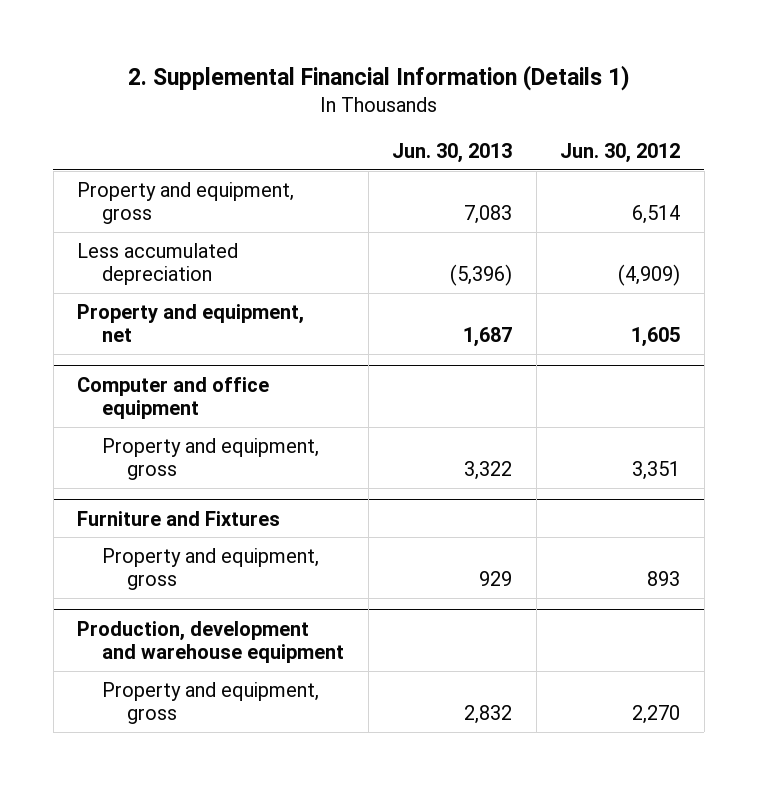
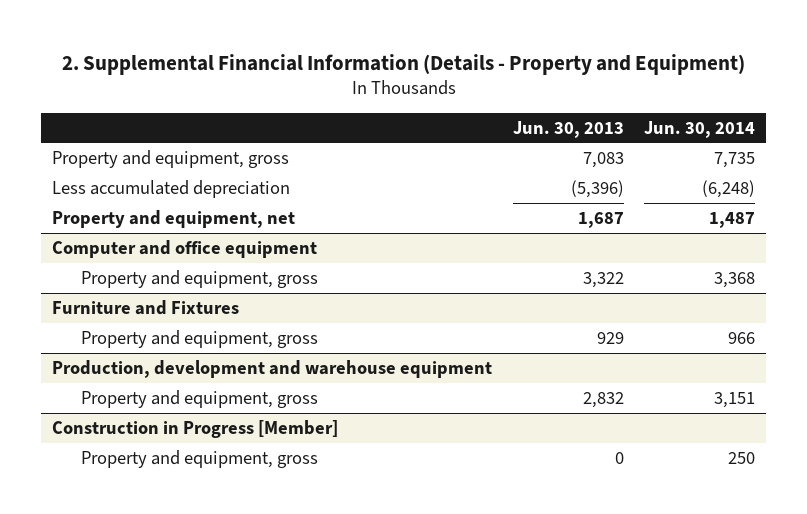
[127,64,630,91] 2. Supplemental Financial Information (Details 1) -> [61,53,745,75] 2. Supplemental Financial Information (Details - Property and Equipment)
[560,143,681,164] Jun. 30, 2012 -> none
none -> [644,120,756,138] Jun. 30, 2014
none -> [51,419,338,438] Construction in Progress [Member]
none -> [80,449,318,468] Property and equipment, gross

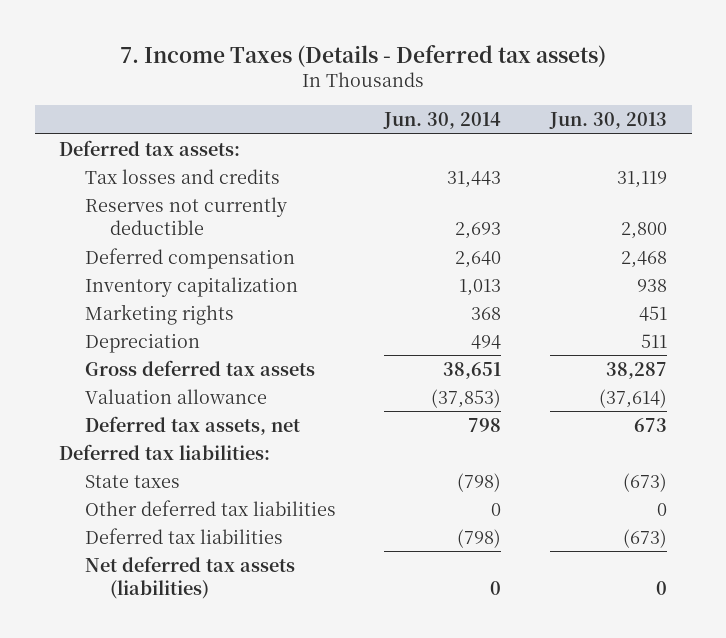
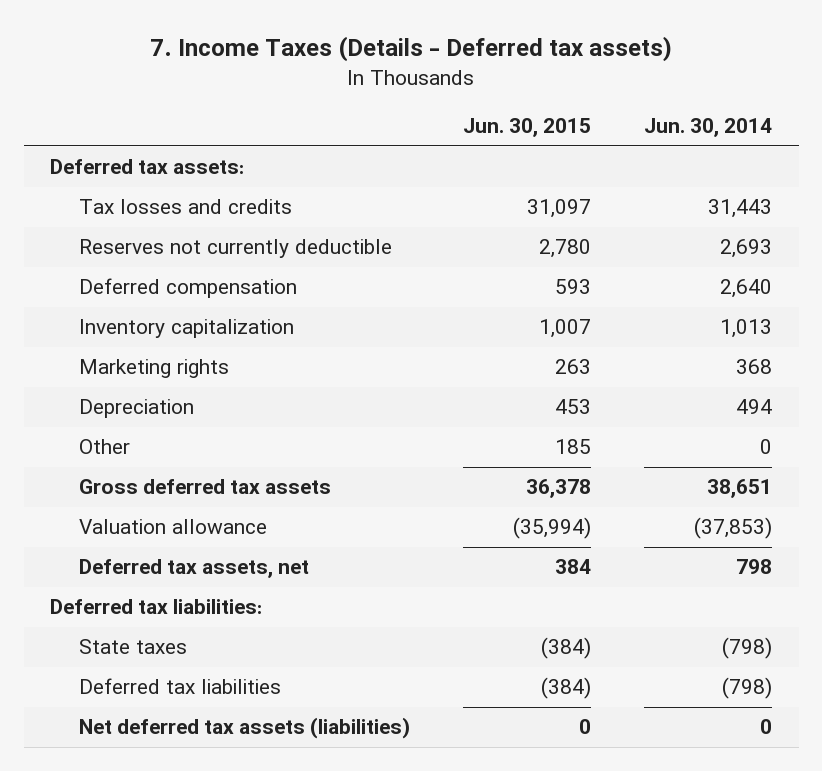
[549,112,668,130] Jun. 30, 2013 -> none
none -> [463,118,592,138] Jun. 30, 2015
none -> [79,439,131,455] Other
[84,499,336,516] Other deferred tax liabilities -> none

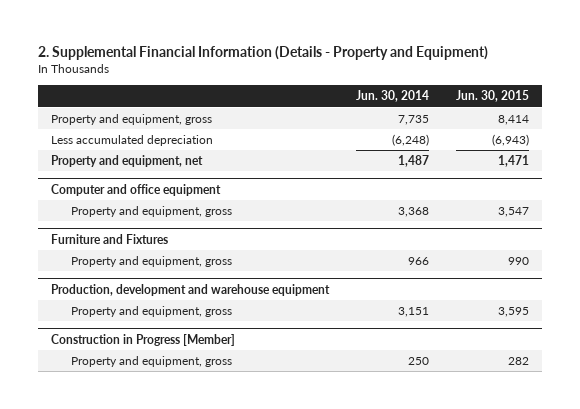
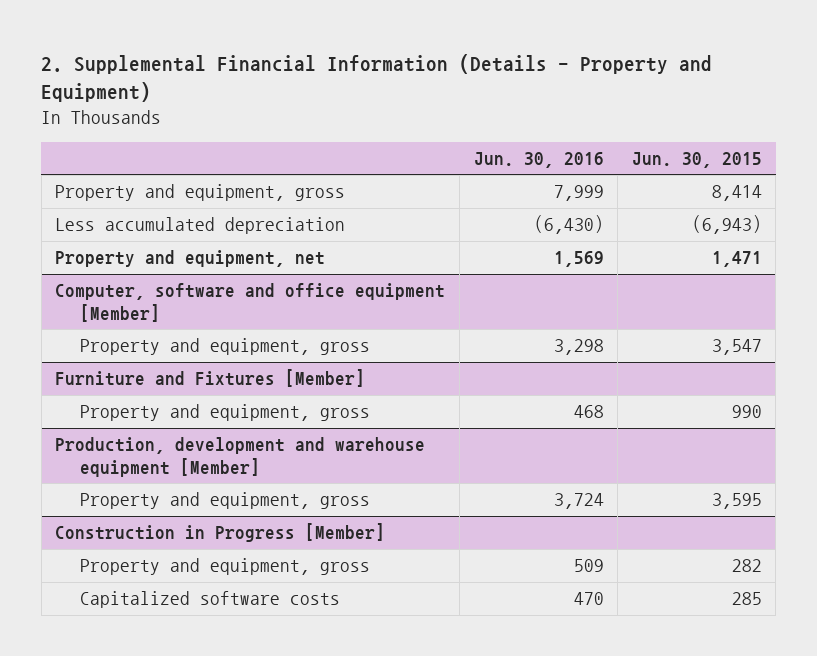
[355,90,429,103] Jun. 30, 2014 -> none
none -> [473,151,604,168] Jun. 30, 2016
[51,183,222,196] Computer and office equipment -> [55,283,446,322] Computer, software and office equipment [Member]
[51,233,169,244] Furniture and Fixtures -> [55,369,366,388] Furniture and Fixtures [Member]
[51,283,331,296] Production, development and warehouse equipment -> [55,437,426,477] Production, development and warehouse equipment [Member]
none -> [80,591,341,609] Capitalized software costs

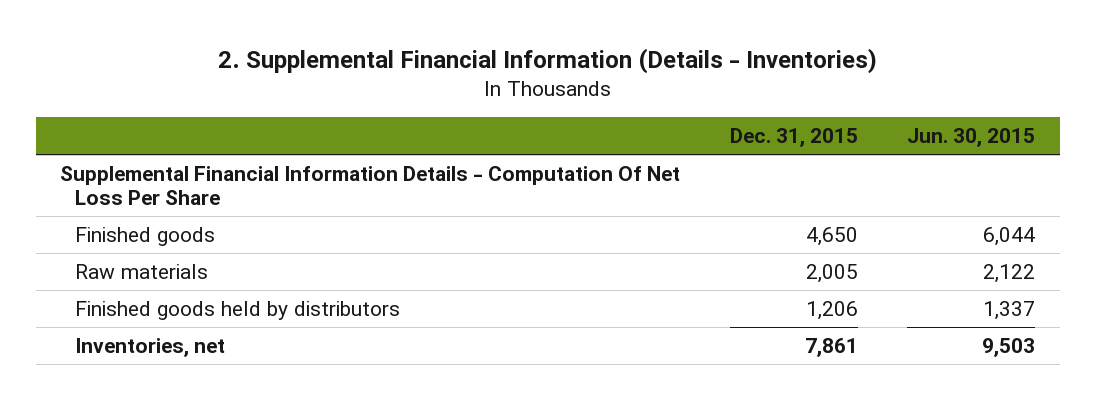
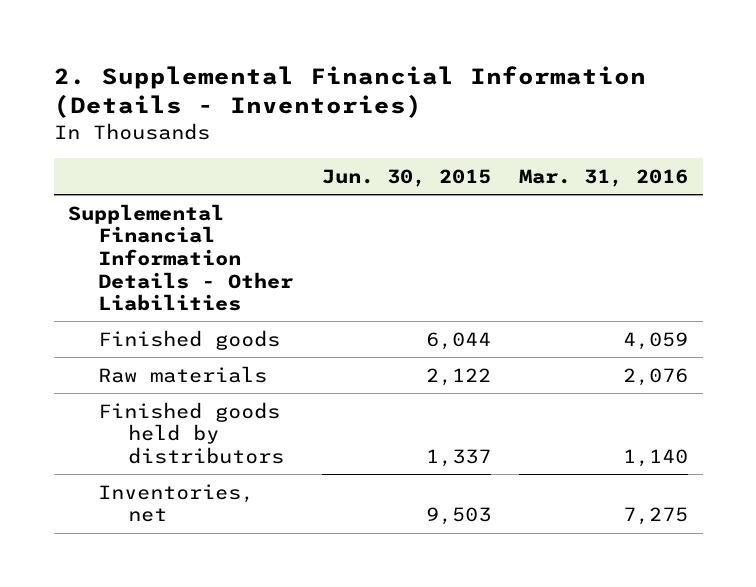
[729,127,858,147] Dec. 31, 2015 -> none
none -> [519,168,689,187] Mar. 31, 2016
[60,165,681,206] Supplemental Financial Information Details - Computation Of Net Loss Per Share -> [68,203,295,312] Supplemental Financial Information Details - Other Liabilities

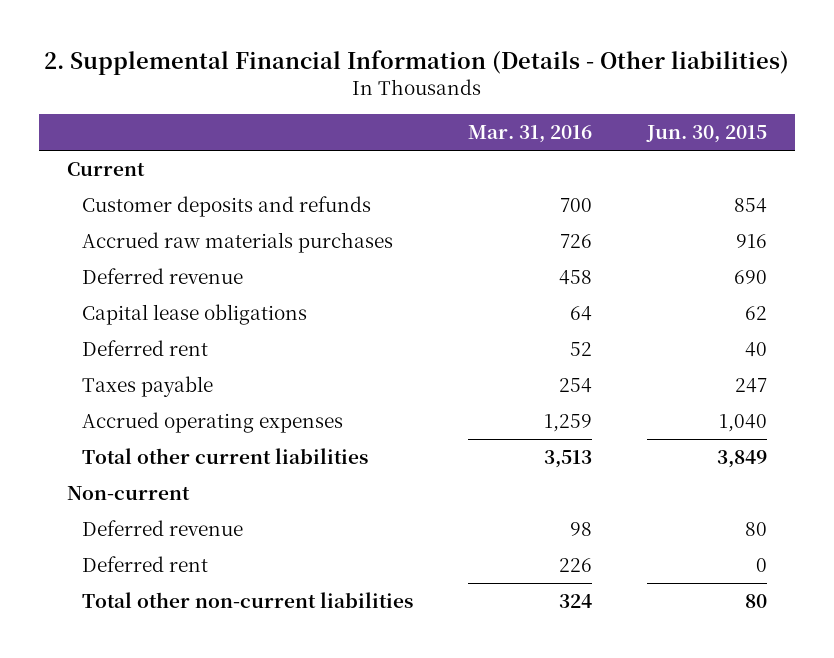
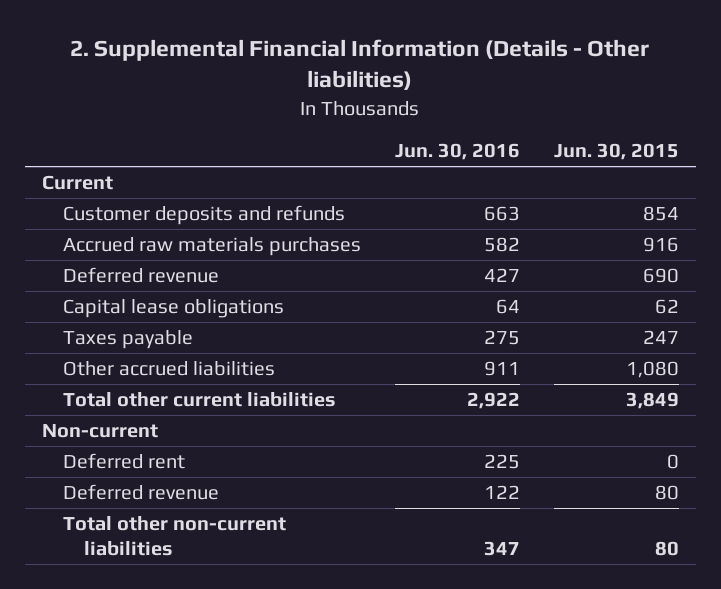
[468,125,593,144] Mar. 31, 2016 -> none
none -> [395,143,521,161] Jun. 30, 2016
[81,340,208,357] Deferred rent -> none
[81,412,343,434] Accrued operating expenses -> [63,361,276,377] Other accrued liabilities
[719,414,768,433] 1,040 -> [626,361,680,379] 1,080
[81,520,243,537] Deferred revenue -> [63,484,220,501] Deferred revenue

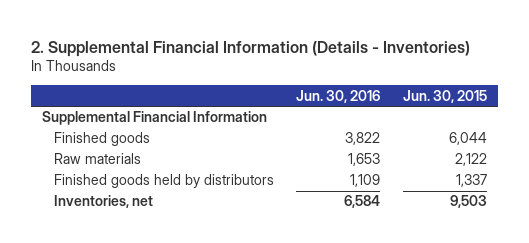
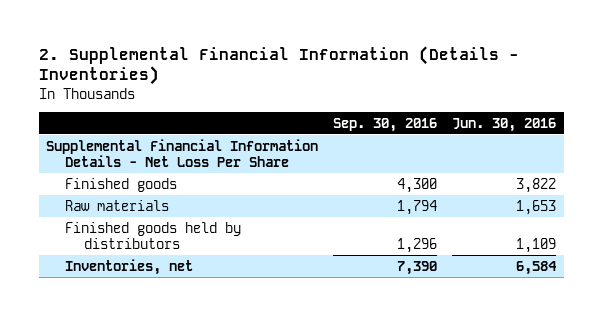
[402,89,487,103] Jun. 30, 2015 -> none
none -> [333,117,438,132] Sep. 30, 2016
[42,111,268,126] Supplemental Financial Information -> [46,138,319,167] Supplemental Financial Information Details - Net Loss Per Share

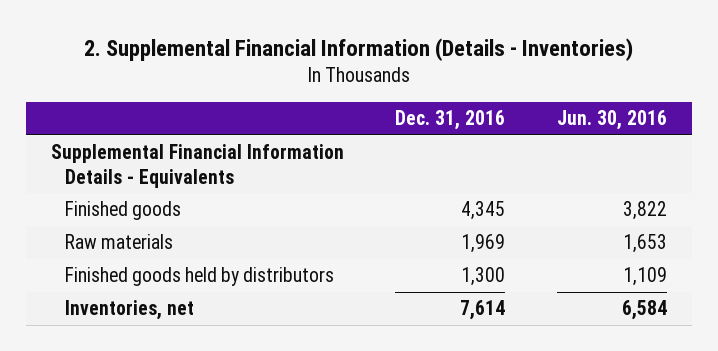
[333,117,438,132] Sep. 30, 2016 -> none
none -> [395,110,506,131] Dec. 31, 2016
[46,138,319,167] Supplemental Financial Information Details - Net Loss Per Share -> [51,144,345,188] Supplemental Financial Information Details - Equivalents

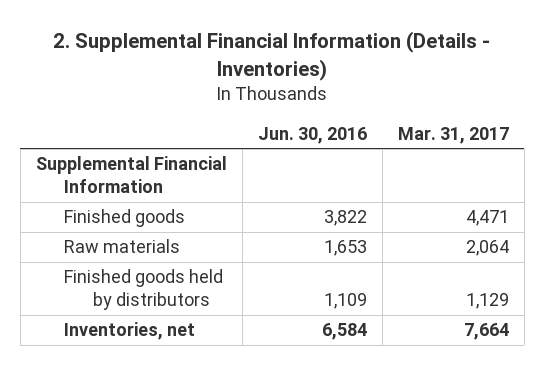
[395,110,506,131] Dec. 31, 2016 -> none
none -> [397,126,509,144] Mar. 31, 2017
[51,144,345,188] Supplemental Financial Information Details - Equivalents -> [35,156,227,193] Supplemental Financial Information

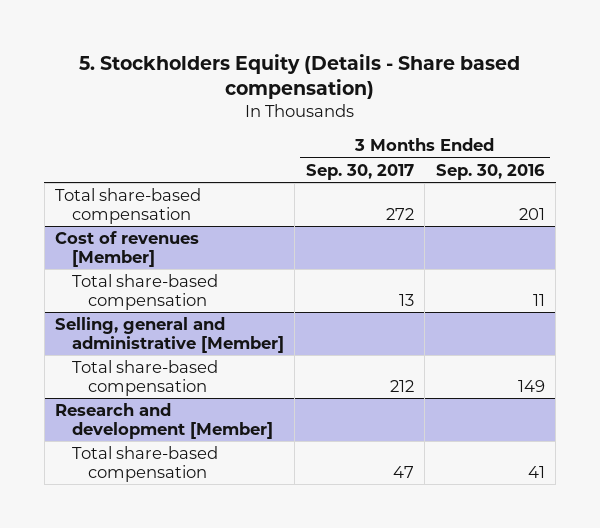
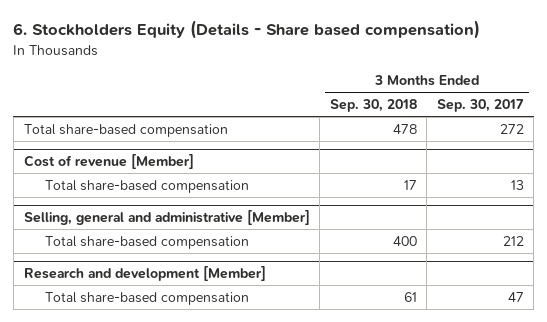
[79,53,521,100] 5. Stockholders Equity (Details - Share based compensation) -> [13,20,481,40] 6. Stockholders Equity (Details - Share based compensation)
[435,163,545,180] Sep. 30, 2016 -> none
none -> [329,99,417,113] Sep. 30, 2018
[55,230,200,267] Cost of revenues [Member] -> [23,153,194,169] Cost of revenue [Member]

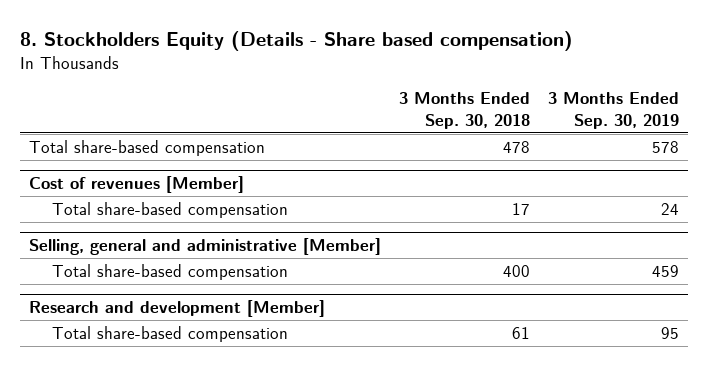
[13,20,481,40] 6. Stockholders Equity (Details - Share based compensation) -> [19,30,573,51] 8. Stockholders Equity (Details - Share based compensation)
[436,99,524,113] Sep. 30, 2017 -> none
none -> [547,92,679,129] 3 Months Ended Sep. 30, 2019
[23,153,194,169] Cost of revenue [Member] -> [28,176,244,194] Cost of revenues [Member]

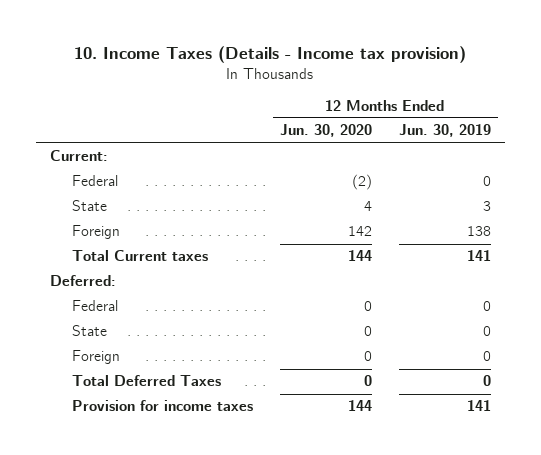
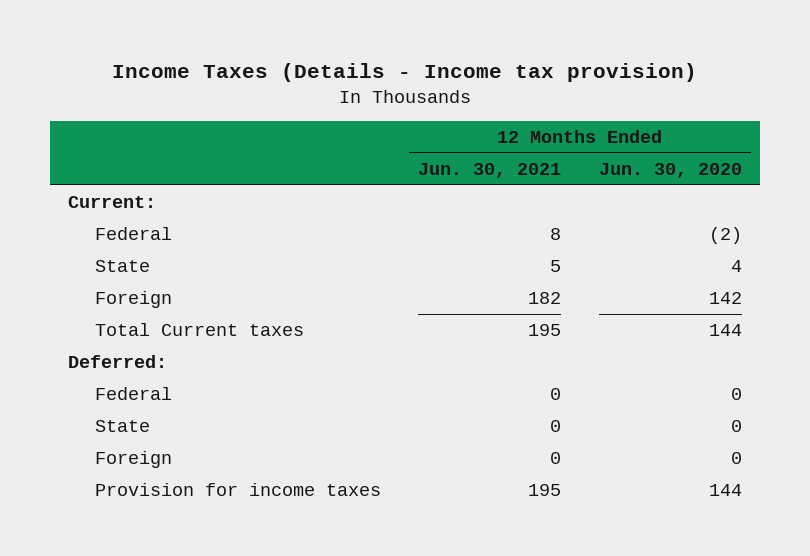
[74,46,467,64] 10. Income Taxes (Details - Income tax provision) -> [111,62,697,82] Income Taxes (Details - Income tax provision)
[399,124,492,138] Jun. 30, 2019 -> none
none -> [418,162,562,178] Jun. 30, 2021
[71,375,221,387] Total Deferred Taxes -> none

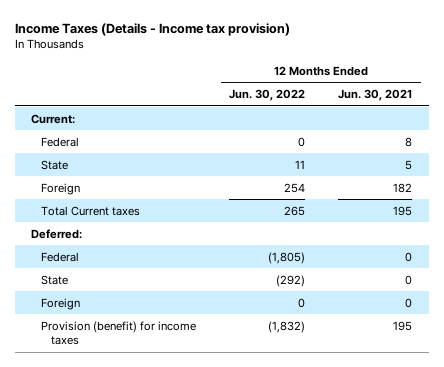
[598,162,742,178] Jun. 30, 2020 -> none
none -> [229,89,306,102] Jun. 30, 2022
[95,483,382,497] Provision for income taxes -> [41,320,197,346] Provision (benefit) for income taxes

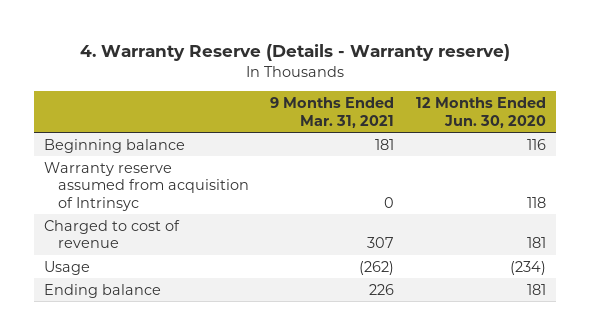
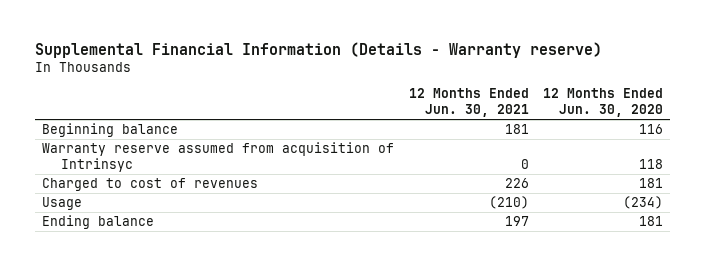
[79,43,510,61] 4. Warranty Reserve (Details - Warranty reserve) -> [35,41,603,58] Supplemental Financial Information (Details - Warranty reserve)
[270,97,395,128] 9 Months Ended Mar. 31, 2021 -> none
none -> [408,88,529,117] 12 Months Ended Jun. 30, 2021
[44,219,181,249] Charged to cost of revenue -> [42,178,259,192] Charged to cost of revenues

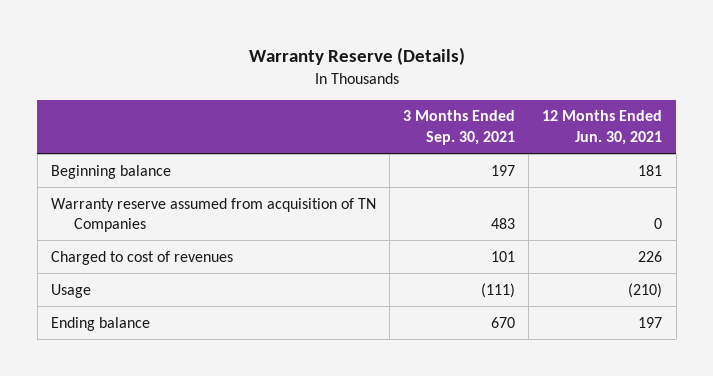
[35,41,603,58] Supplemental Financial Information (Details - Warranty reserve) -> [248,47,465,66] Warranty Reserve (Details)
[542,88,663,117] 12 Months Ended Jun. 30, 2020 -> none
none -> [403,110,516,145] 3 Months Ended Sep. 30, 2021
[42,142,395,172] Warranty reserve assumed from acquisition of Intrinsyc -> [51,197,377,233] Warranty reserve assumed from acquisition of TN Companies

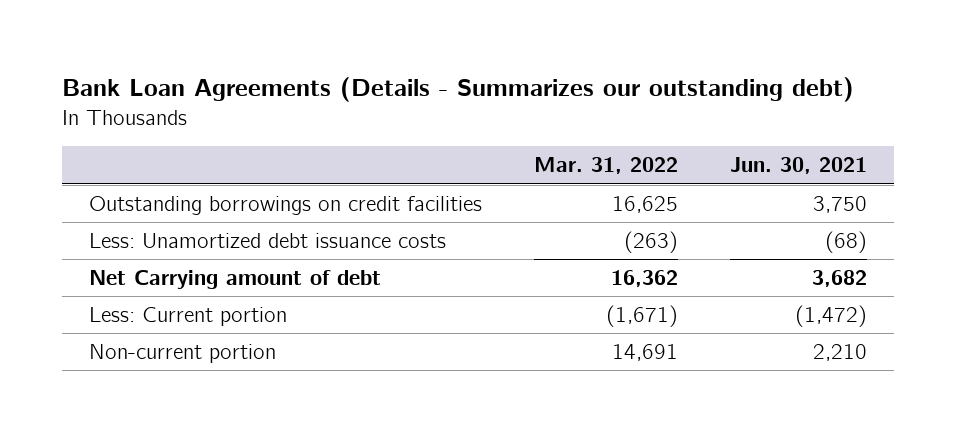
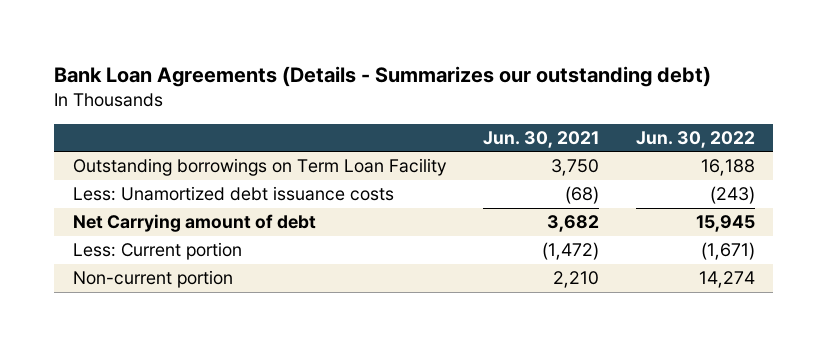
[533,157,678,175] Mar. 31, 2022 -> none
none -> [636,130,756,148] Jun. 30, 2022
[88,196,482,216] Outstanding borrowings on credit facilities -> [72,158,447,177] Outstanding borrowings on Term Loan Facility

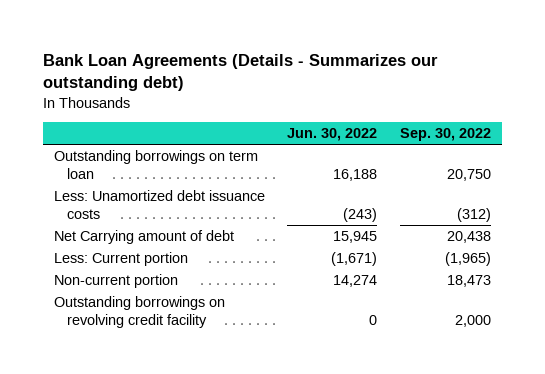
[483,130,600,148] Jun. 30, 2021 -> none
none -> [399,128,491,142] Sep. 30, 2022
[72,158,447,177] Outstanding borrowings on Term Loan Facility -> [54,150,259,179] Outstanding borrowings on term loan
none -> [54,296,226,328] Outstanding borrowings on revolving credit facility

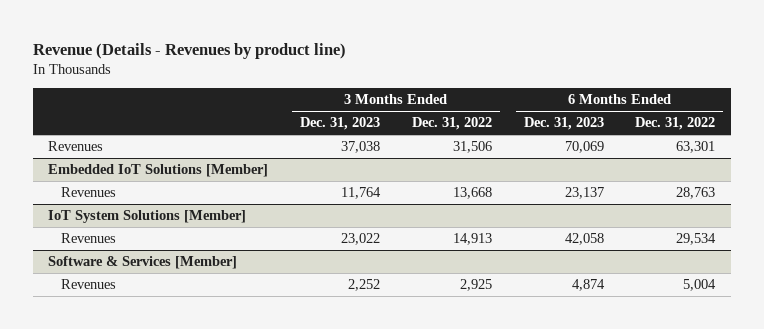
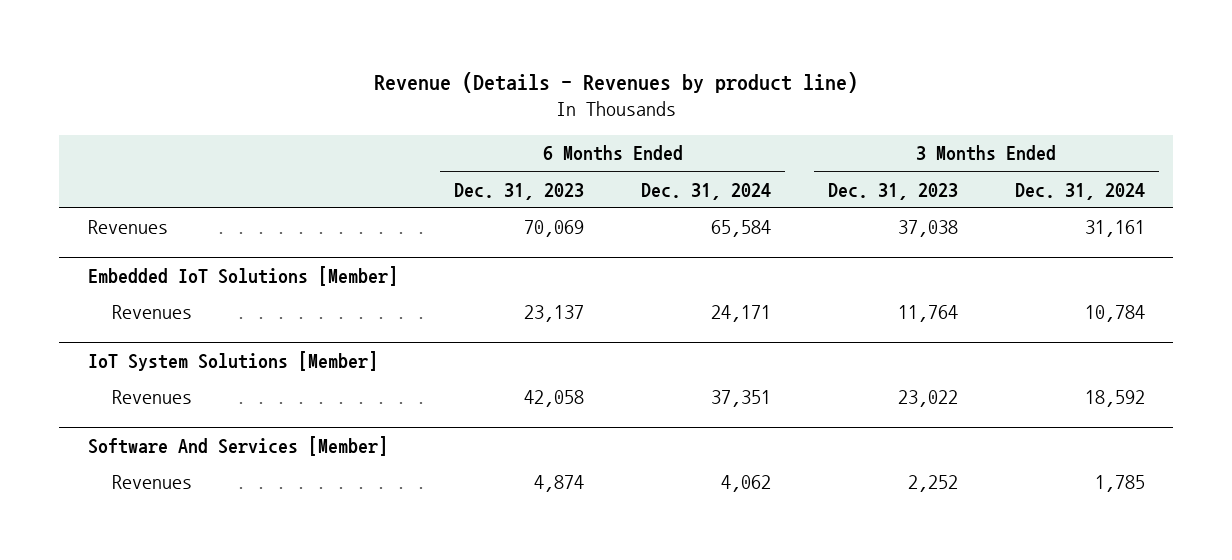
[411,117,492,131] Dec. 31, 2022 -> none
[635,117,716,131] Dec. 31, 2022 -> none
none -> [641,182,772,200] Dec. 31, 2024
none -> [1014,182,1145,200] Dec. 31, 2024
[48,256,238,270] Software & Services [Member] -> [87,435,388,456] Software And Services [Member]

